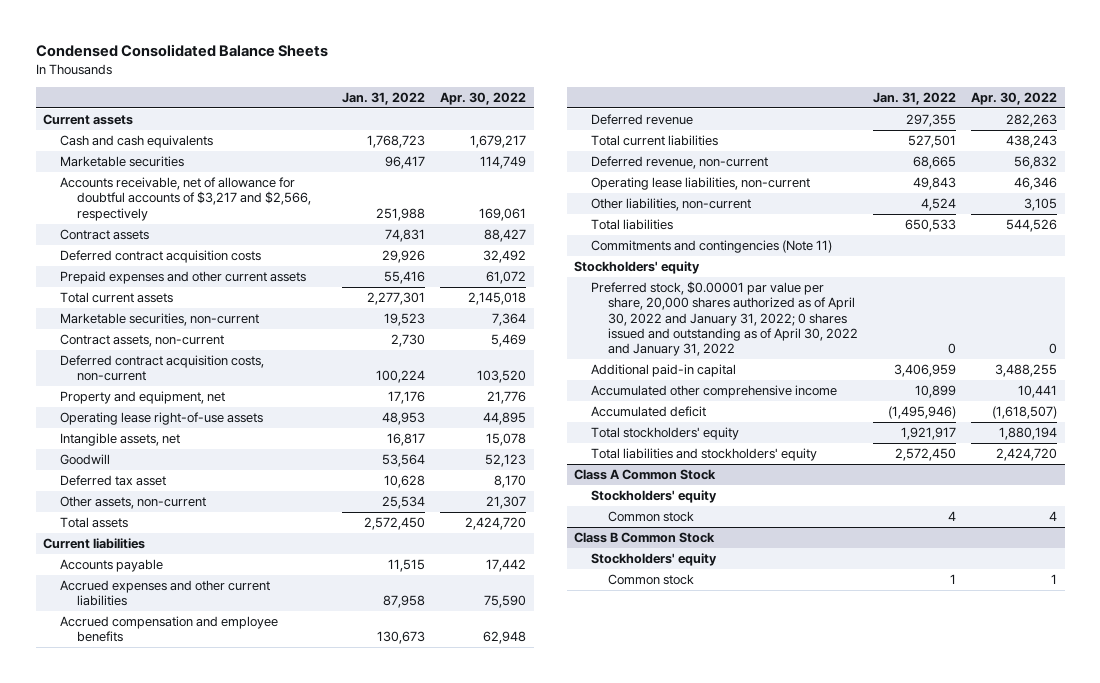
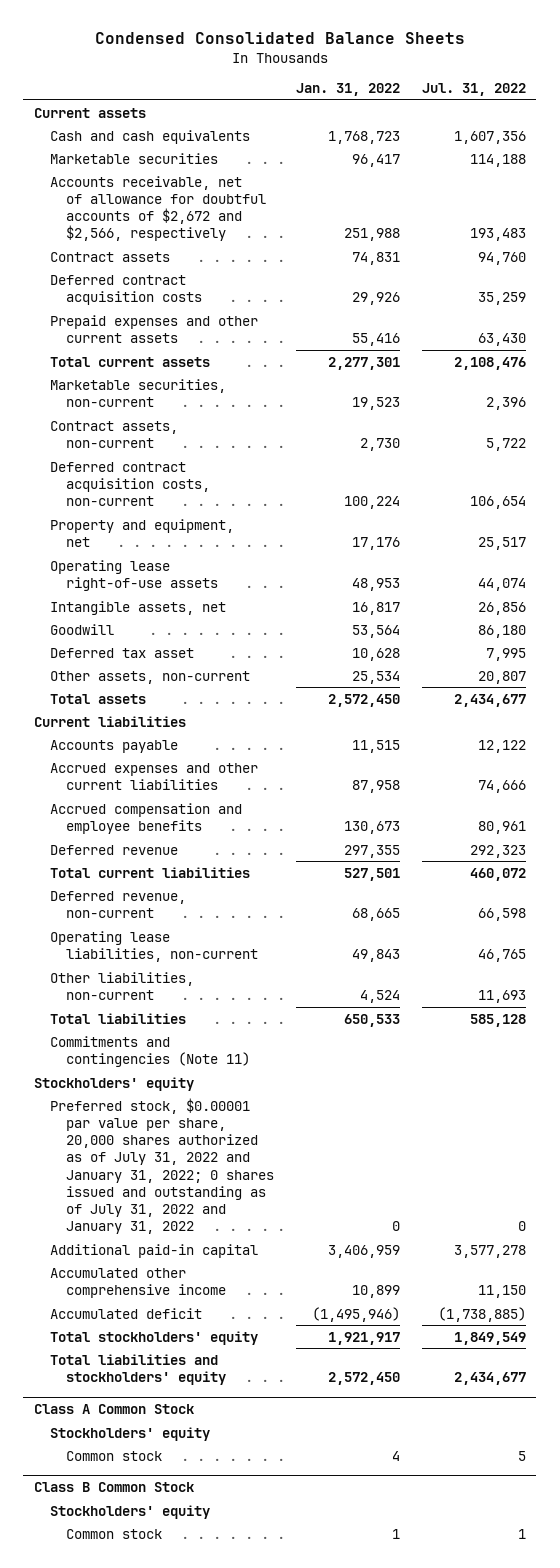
[440,92,527,106] Apr. 30, 2022 -> none
none -> [421,82,526,96] Jul. 31, 2022
[60,177,312,221] Accounts receivable, net of allowance for doubtful accounts of $3,217 and $2,566, respectively -> [49,175,266,242] Accounts receivable, net of allowance for doubtful accounts of $2,672 and $2,566, respectively
[591,281,859,357] Preferred stock, $0.00001 par value per share, 20,000 shares authorized as of April 30, 2022 and January 31, 2022; 0 shares issued and outstanding as of April 30, 2022 and January 31, 2022 -> [49,1097,274,1235] Preferred stock, $0.00001 par value per share, 20,000 shares authorized as of July 31, 2022 and January 31, 2022; 0 shares issued and outstanding as of July 31, 2022 and January 31, 2022

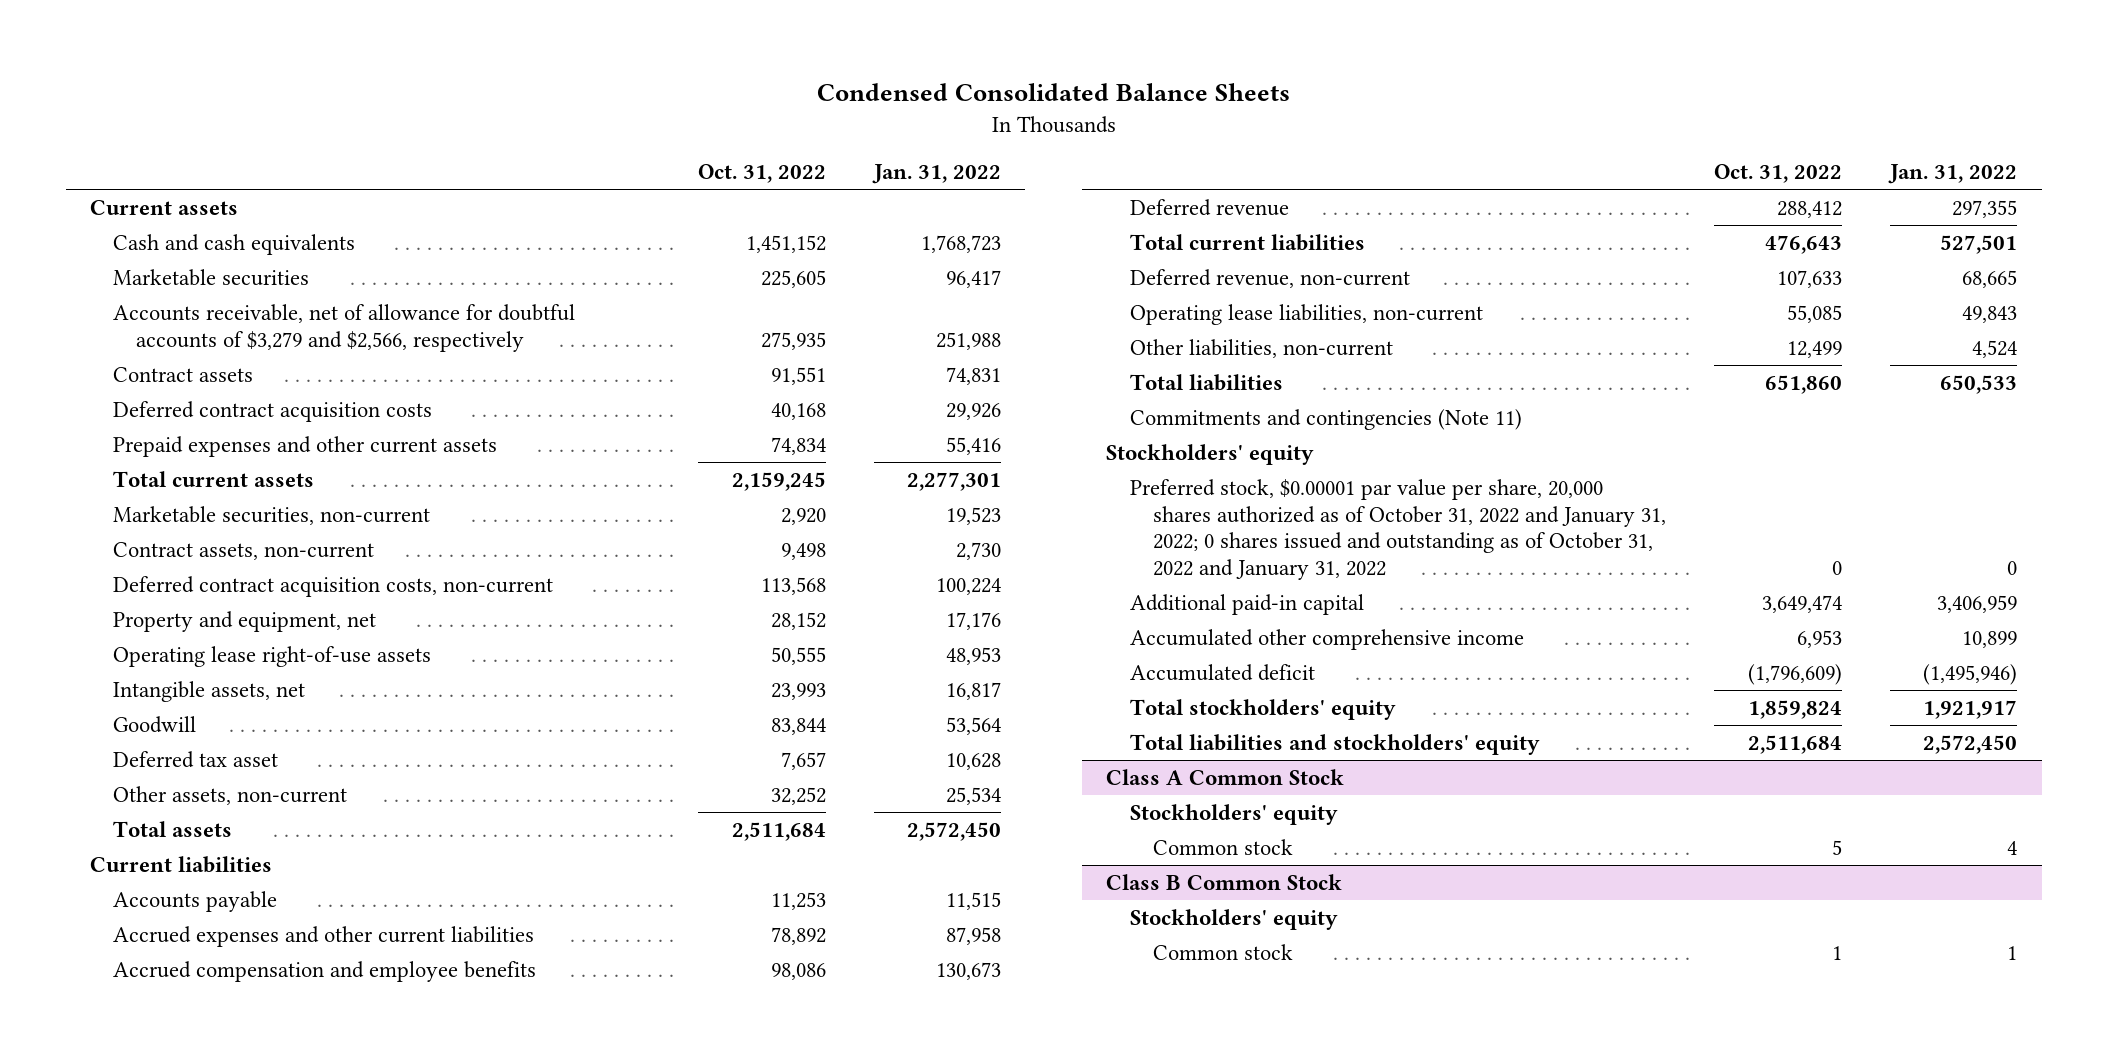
[421,82,526,96] Jul. 31, 2022 -> none
none -> [697,164,826,184] Oct. 31, 2022
[49,175,266,242] Accounts receivable, net of allowance for doubtful accounts of $2,672 and $2,566, respectively -> [113,303,576,352] Accounts receivable, net of allowance for doubtful accounts of $3,279 and $2,566, respectively
[49,1097,274,1235] Preferred stock, $0.00001 par value per share, 20,000 shares authorized as of July 31, 2022 and January 31, 2022; 0 shares issued and outstanding as of July 31, 2022 and January 31, 2022 -> [1129,478,1666,581] Preferred stock, $0.00001 par value per share, 20,000 shares authorized as of October 31, 2022 and January 31, 2022; 0 shares issued and outstanding as of October 31, 2022 and January 31, 2022

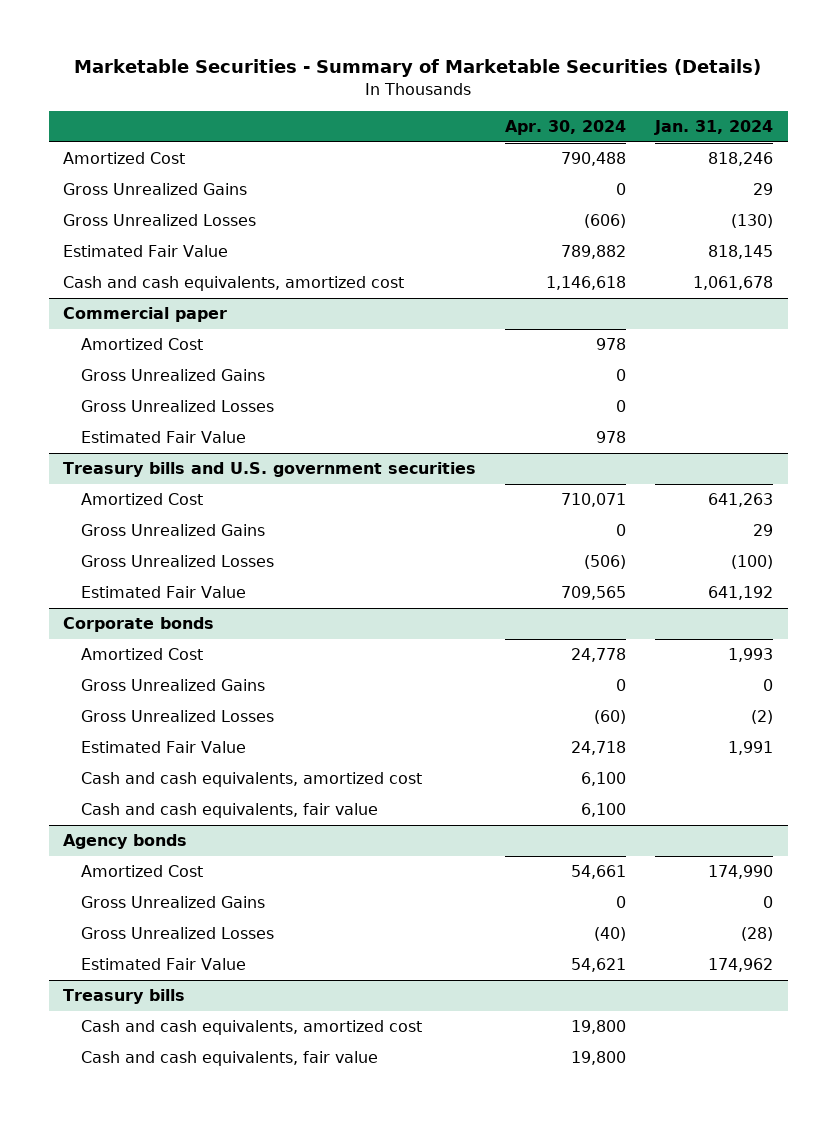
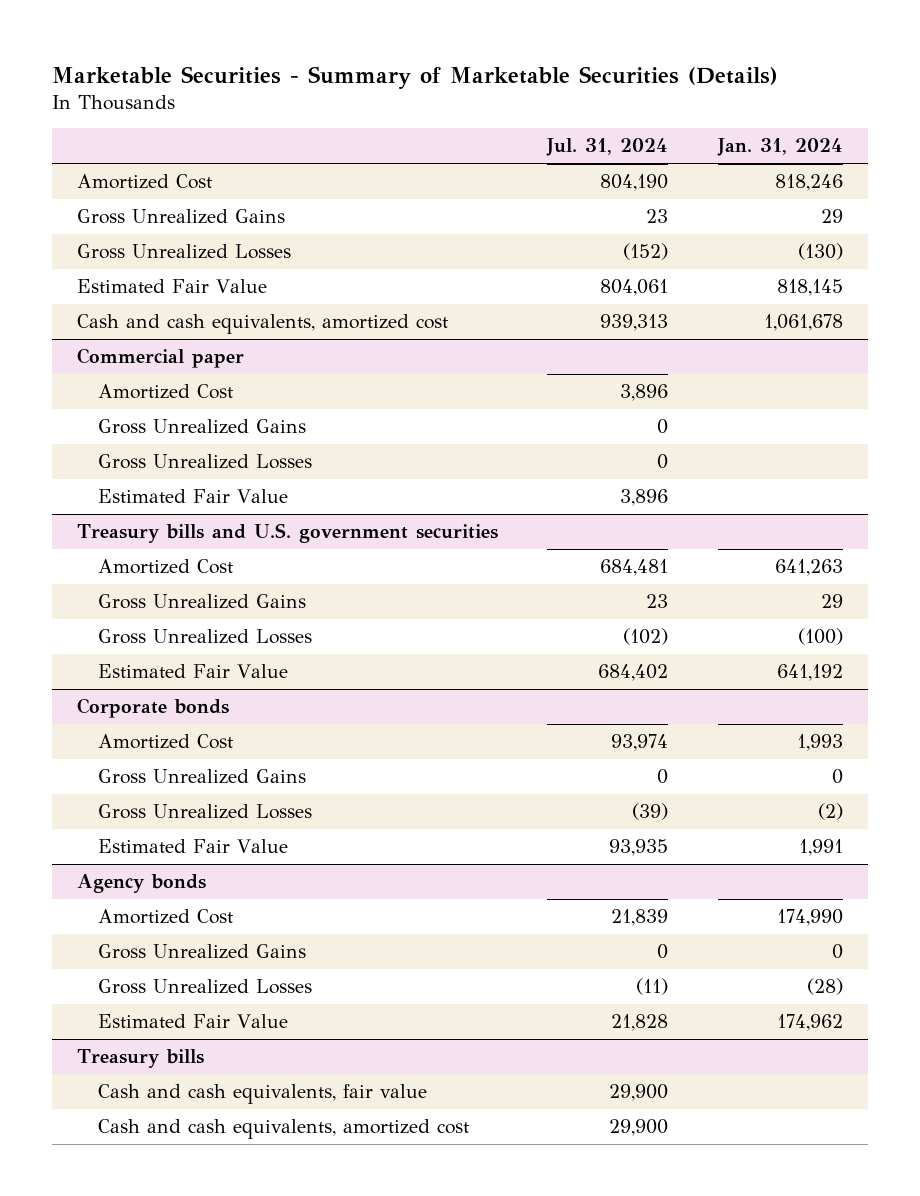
[505,119,627,135] Apr. 30, 2024 -> none
none -> [546,138,669,157] Jul. 31, 2024
[81,772,423,788] Cash and cash equivalents, amortized cost -> none
[81,803,379,819] Cash and cash equivalents, fair value -> none
[81,1020,423,1036] Cash and cash equivalents, amortized cost -> [97,1119,469,1140] Cash and cash equivalents, amortized cost

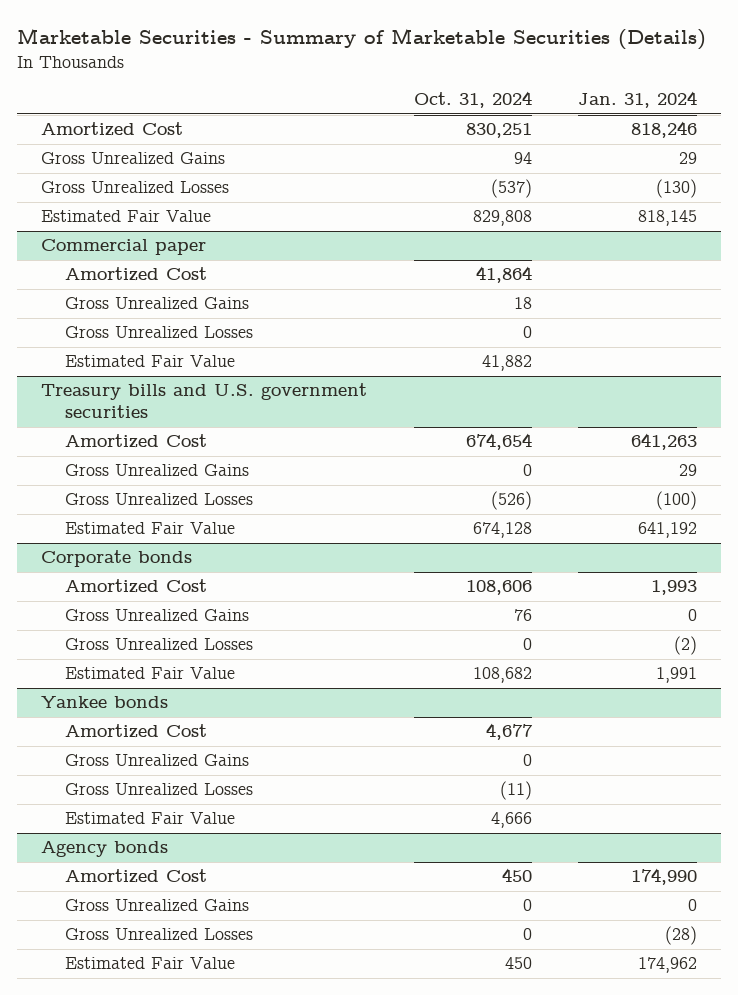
[546,138,669,157] Jul. 31, 2024 -> none
none -> [413,91,532,109] Oct. 31, 2024
[77,314,449,335] Cash and cash equivalents, amortized cost -> none
none -> [40,696,168,709] Yankee bonds
none -> [64,724,207,740] Amortized Cost
none -> [64,754,249,767] Gross Unrealized Gains
none -> [64,783,253,796] Gross Unrealized Losses
none -> [64,812,235,825] Estimated Fair Value
[77,1049,205,1069] Treasury bills -> none
[97,1084,427,1105] Cash and cash equivalents, fair value -> none
[97,1119,469,1140] Cash and cash equivalents, amortized cost -> none

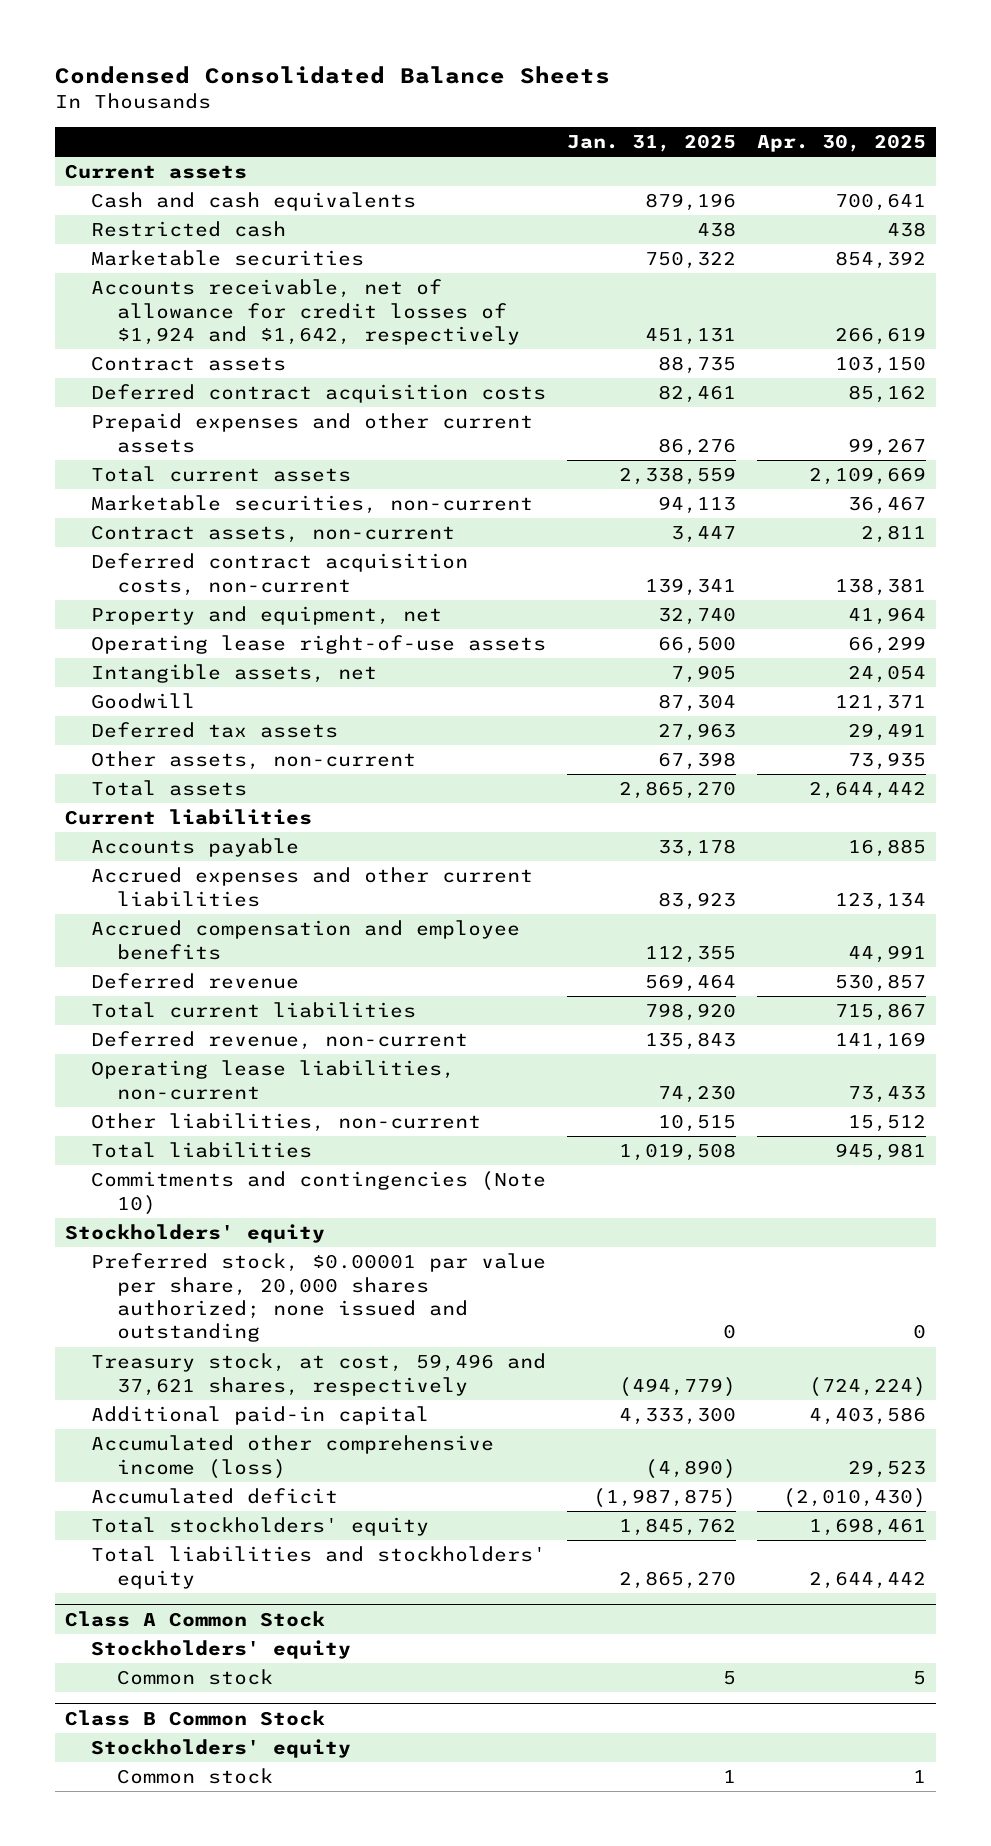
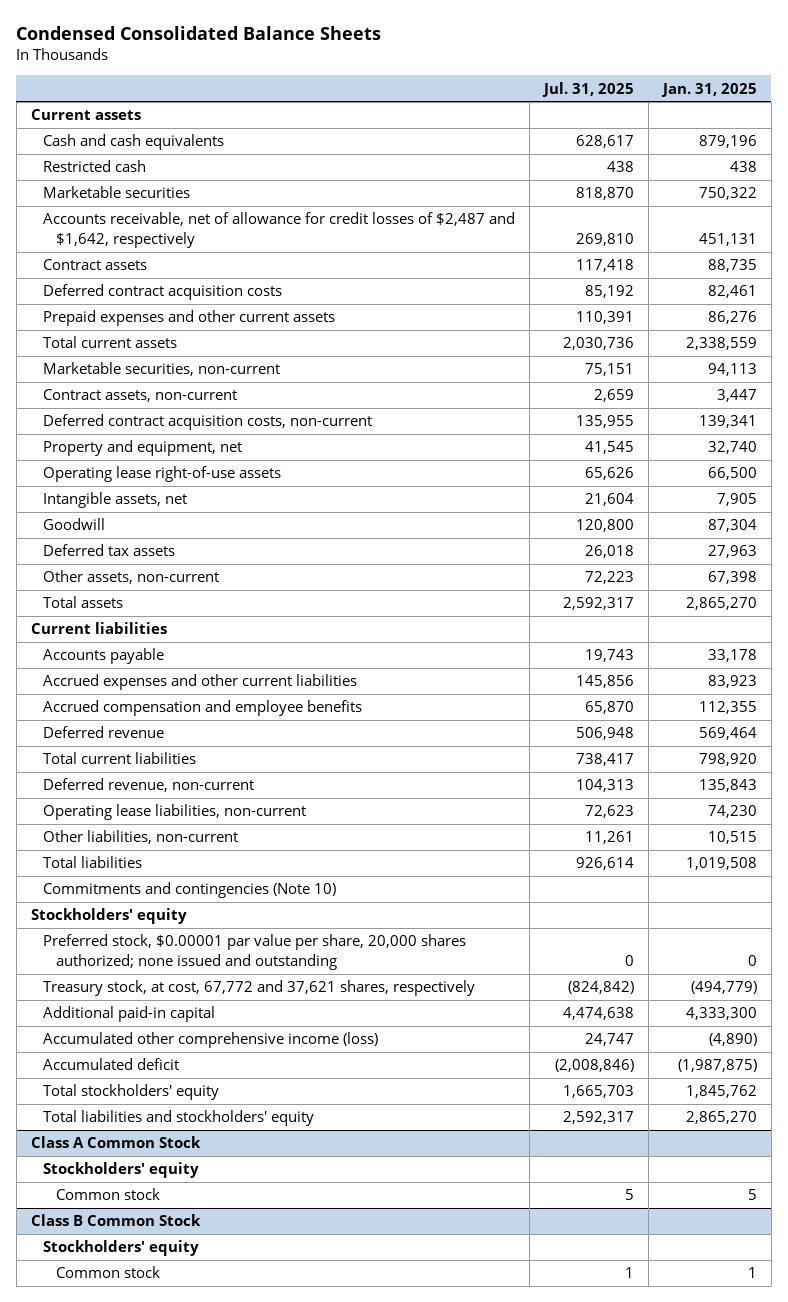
[757,133,927,152] Apr. 30, 2025 -> none
none -> [542,81,635,97] Jul. 31, 2025
[91,279,521,346] Accounts receivable, net of allowance for credit losses of $1,924 and $1,642, respectively -> [43,212,516,249] Accounts receivable, net of allowance for credit losses of $2,487 and $1,642, respectively
[91,1353,547,1396] Treasury stock, at cost, 59,496 and 37,621 shares, respectively -> [43,980,476,997] Treasury stock, at cost, 67,772 and 37,621 shares, respectively

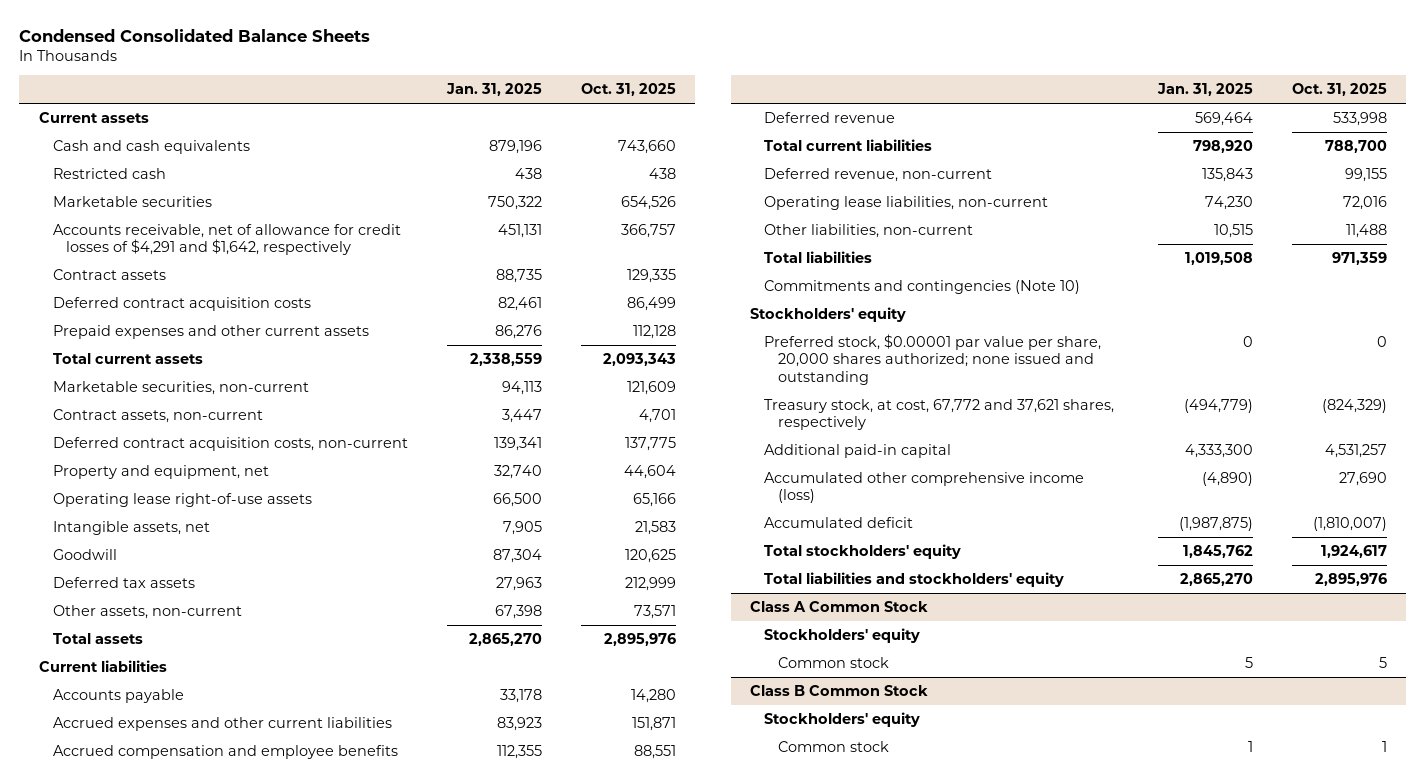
[542,81,635,97] Jul. 31, 2025 -> none
none -> [580,83,676,97] Oct. 31, 2025
[43,212,516,249] Accounts receivable, net of allowance for credit losses of $2,487 and $1,642, respectively -> [52,224,401,256] Accounts receivable, net of allowance for credit losses of $4,291 and $1,642, respectively

